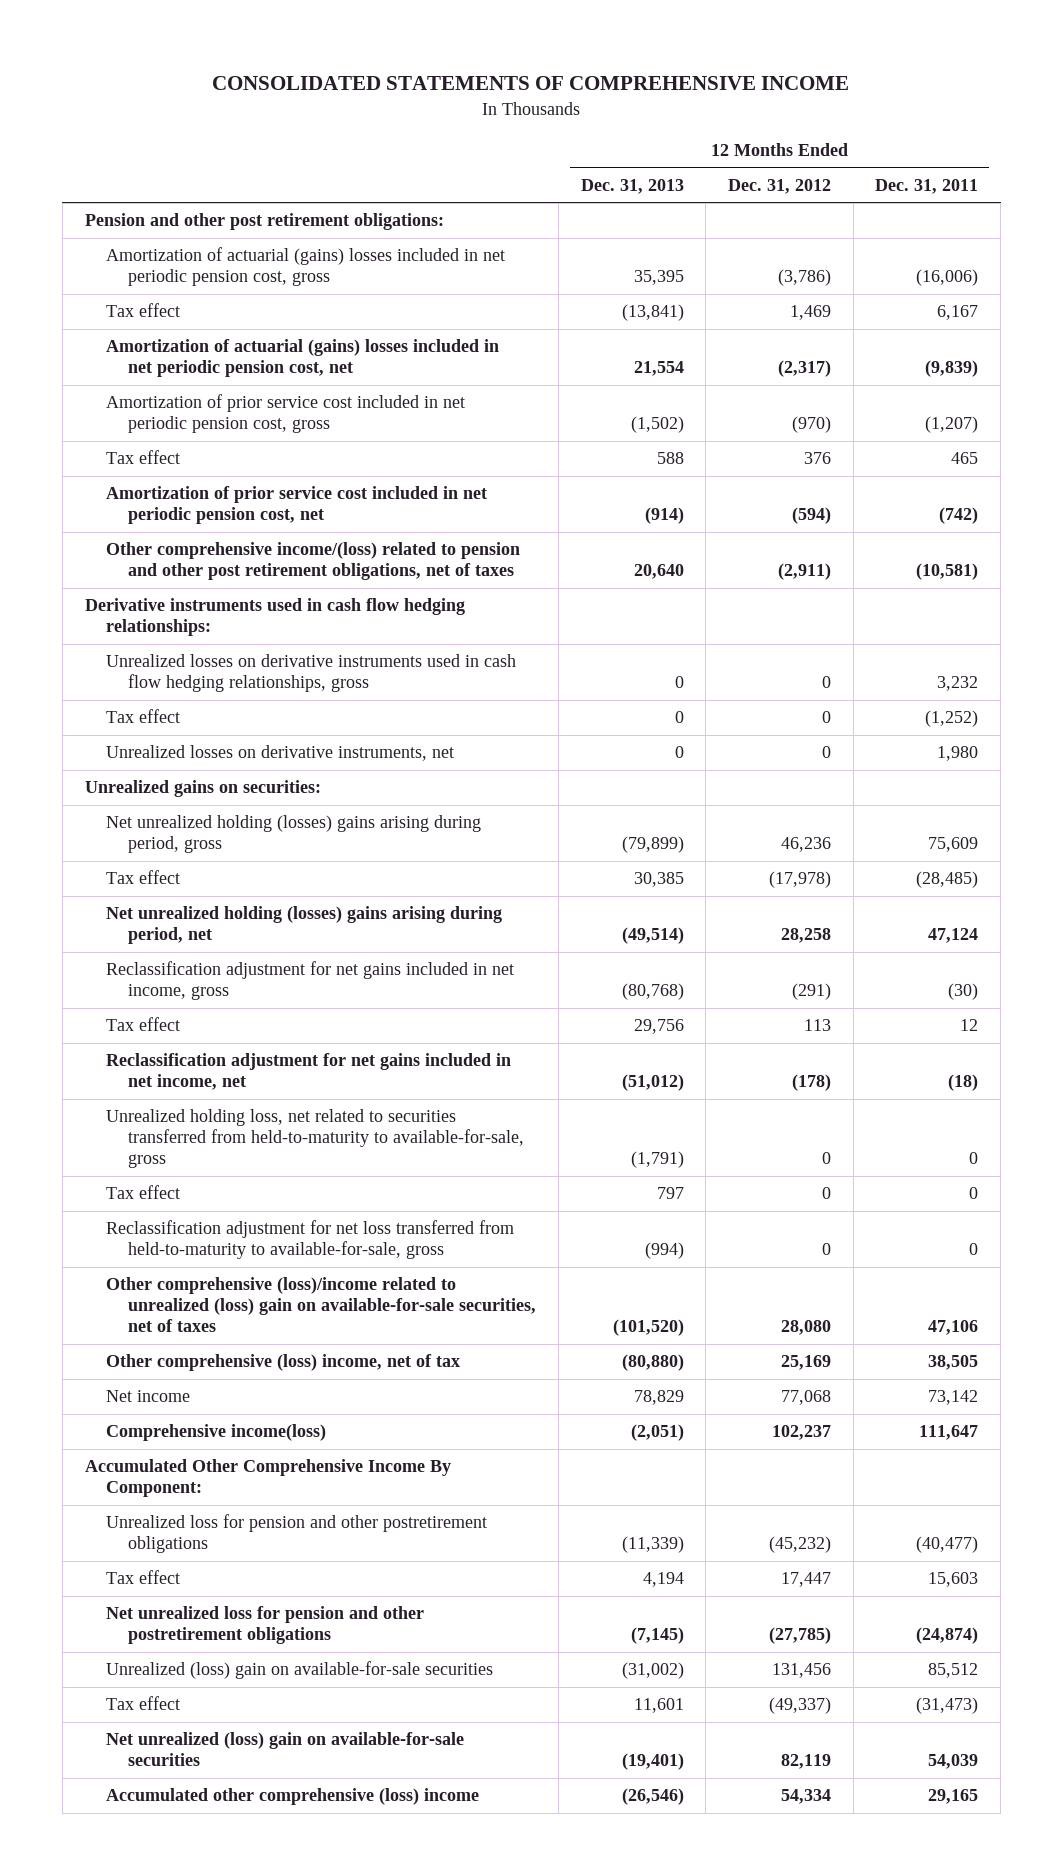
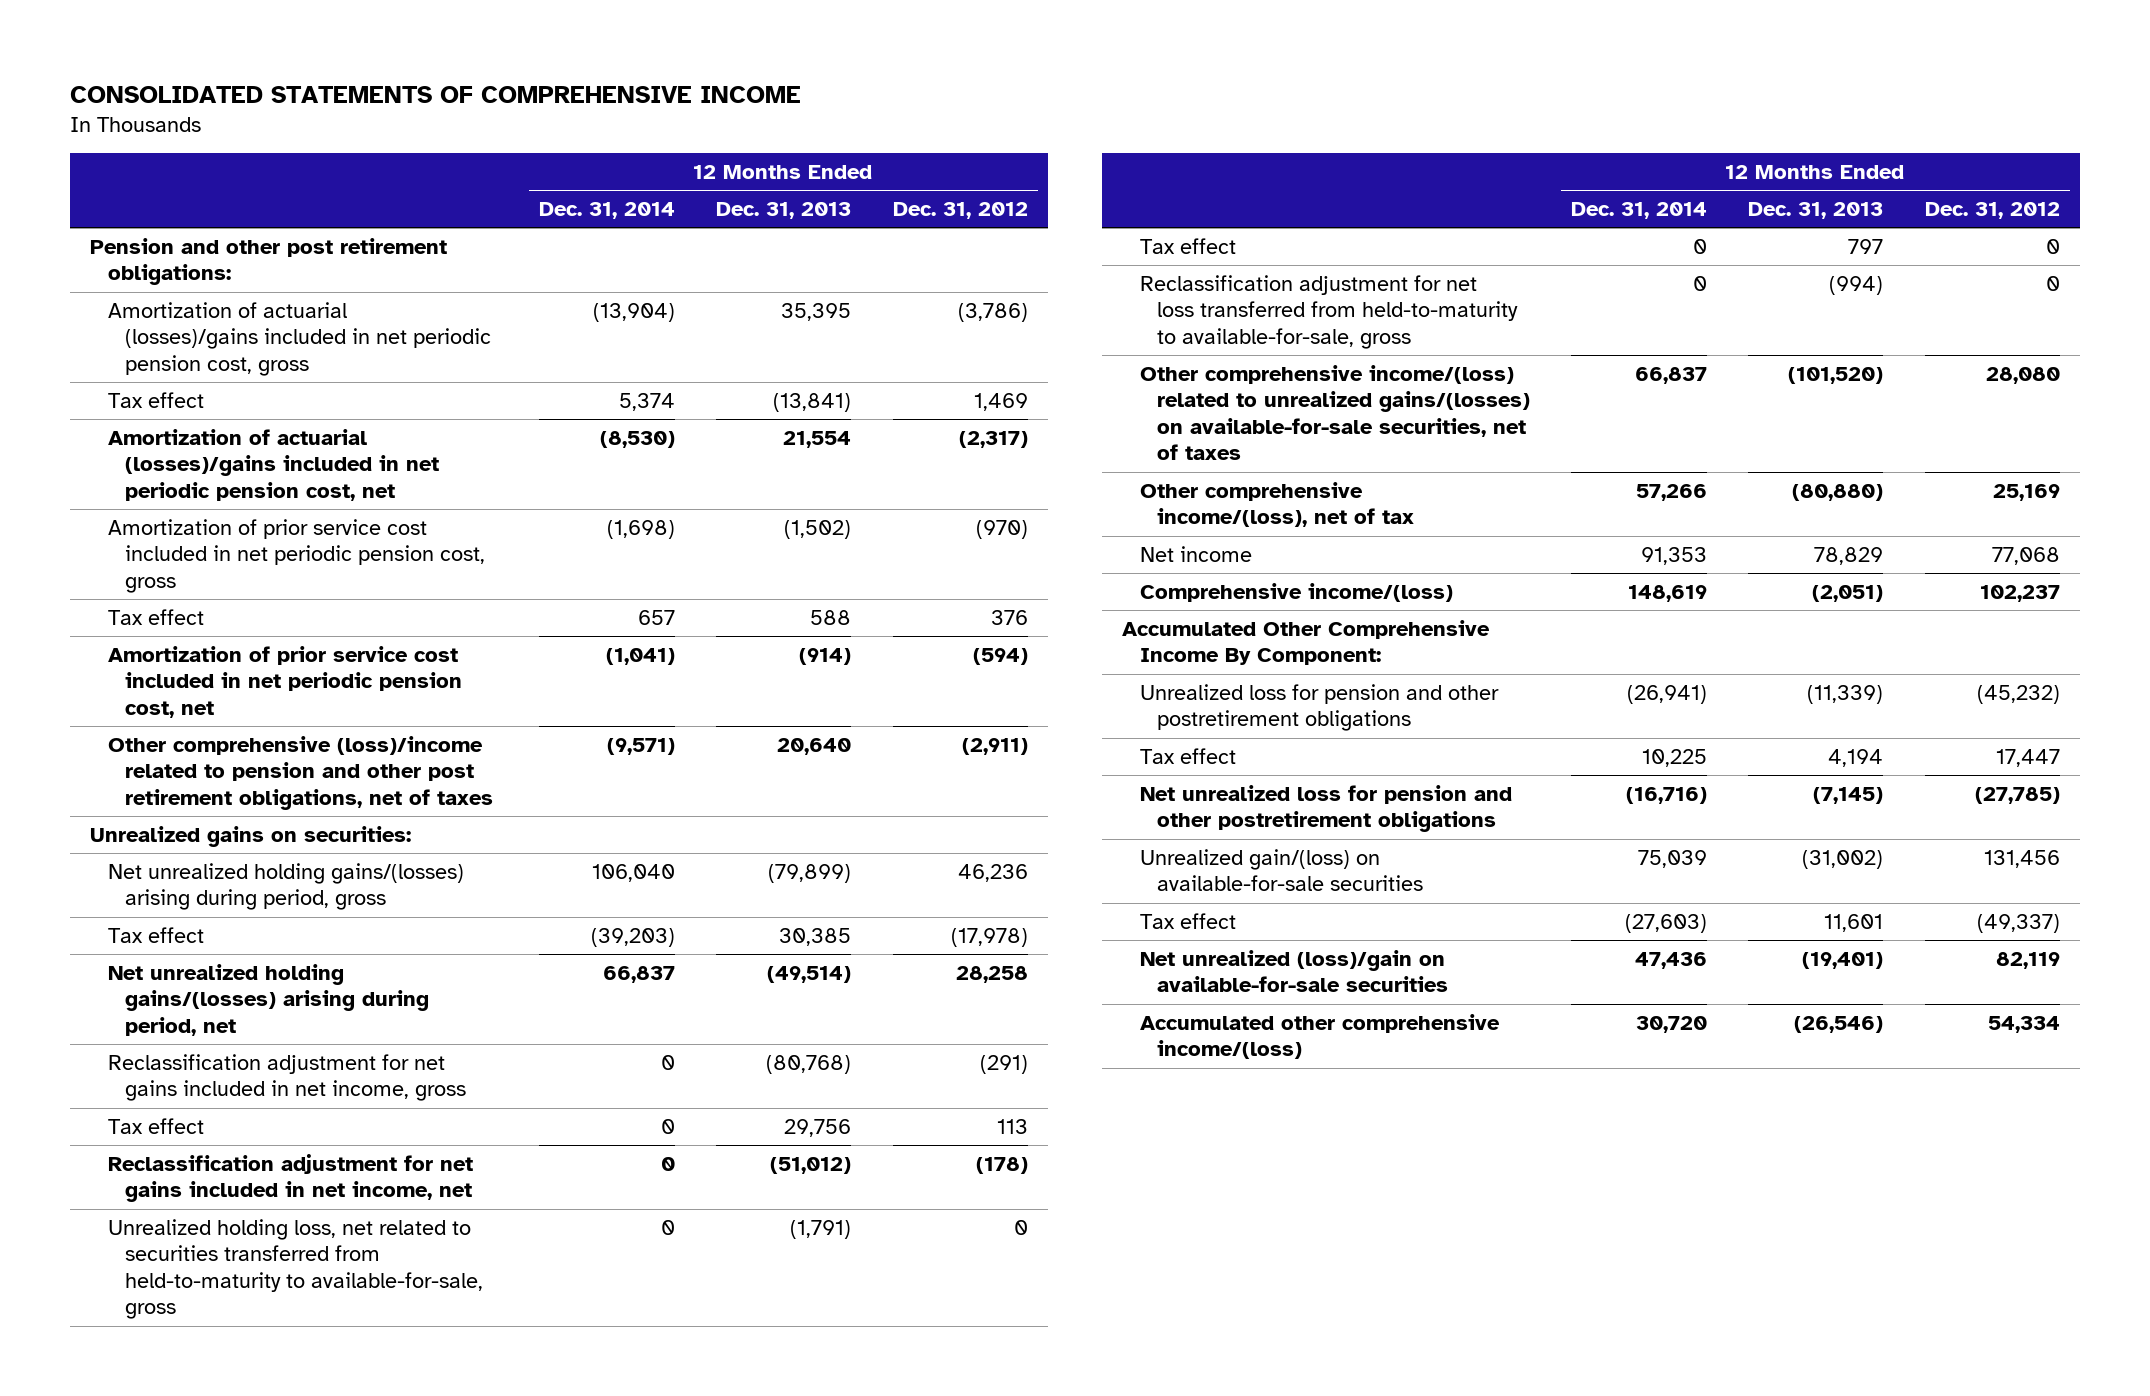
[875,178,979,194] Dec. 31, 2011 -> none
none -> [539,201,676,219] Dec. 31, 2014
[106,247,506,287] Amortization of actuarial (gains) losses included in net periodic pension cost, gross -> [107,301,492,376] Amortization of actuarial (losses)/gains included in net periodic pension cost, gross
[106,339,500,378] Amortization of actuarial (gains) losses included in net periodic pension cost, net -> [107,428,440,501] Amortization of actuarial (losses)/gains included in net periodic pension cost, net
[84,598,465,637] Derivative instruments used in cash flow hedging relationships: -> none
[106,654,517,693] Unrealized losses on derivative instruments used in cash flow hedging relationships, gross -> none
[106,709,181,724] Tax effect -> none
[106,745,455,762] Unrealized losses on derivative instruments, net -> none
[106,542,521,581] Other comprehensive income/(loss) related to pension and other post retirement obligations, net of taxes -> [107,735,494,810] Other comprehensive (loss)/income related to pension and other post retirement obligations, net of taxes
[106,815,482,854] Net unrealized holding (losses) gains arising during period, gross -> [107,862,464,911] Net unrealized holding gains/(losses) arising during period, gross
[106,906,503,945] Net unrealized holding (losses) gains arising during period, net -> [107,963,430,1036] Net unrealized holding gains/(losses) arising during period, net
[106,1277,537,1333] Other comprehensive (loss)/income related to unrealized (loss) gain on available-for-sale securities, net of taxes -> [1139,364,1531,461] Other comprehensive income/(loss) related to unrealized gains/(losses) on available-for-sale securities, net of taxes
[106,1354,461,1372] Other comprehensive (loss) income, net of tax -> [1139,481,1415,528] Other comprehensive income/(loss), net of tax
[106,1424,327,1442] Comprehensive income(loss) -> [1139,582,1453,602] Comprehensive income/(loss)
[106,1661,494,1680] Unrealized (loss) gain on available-for-sale securities -> [1139,848,1424,892] Unrealized gain/(loss) on available-for-sale securities
[106,1732,465,1767] Net unrealized (loss) gain on available-for-sale securities -> [1139,949,1449,993] Net unrealized (loss)/gain on available-for-sale securities
[106,1788,480,1806] Accumulated other comprehensive (loss) income -> [1139,1013,1500,1060] Accumulated other comprehensive income/(loss)

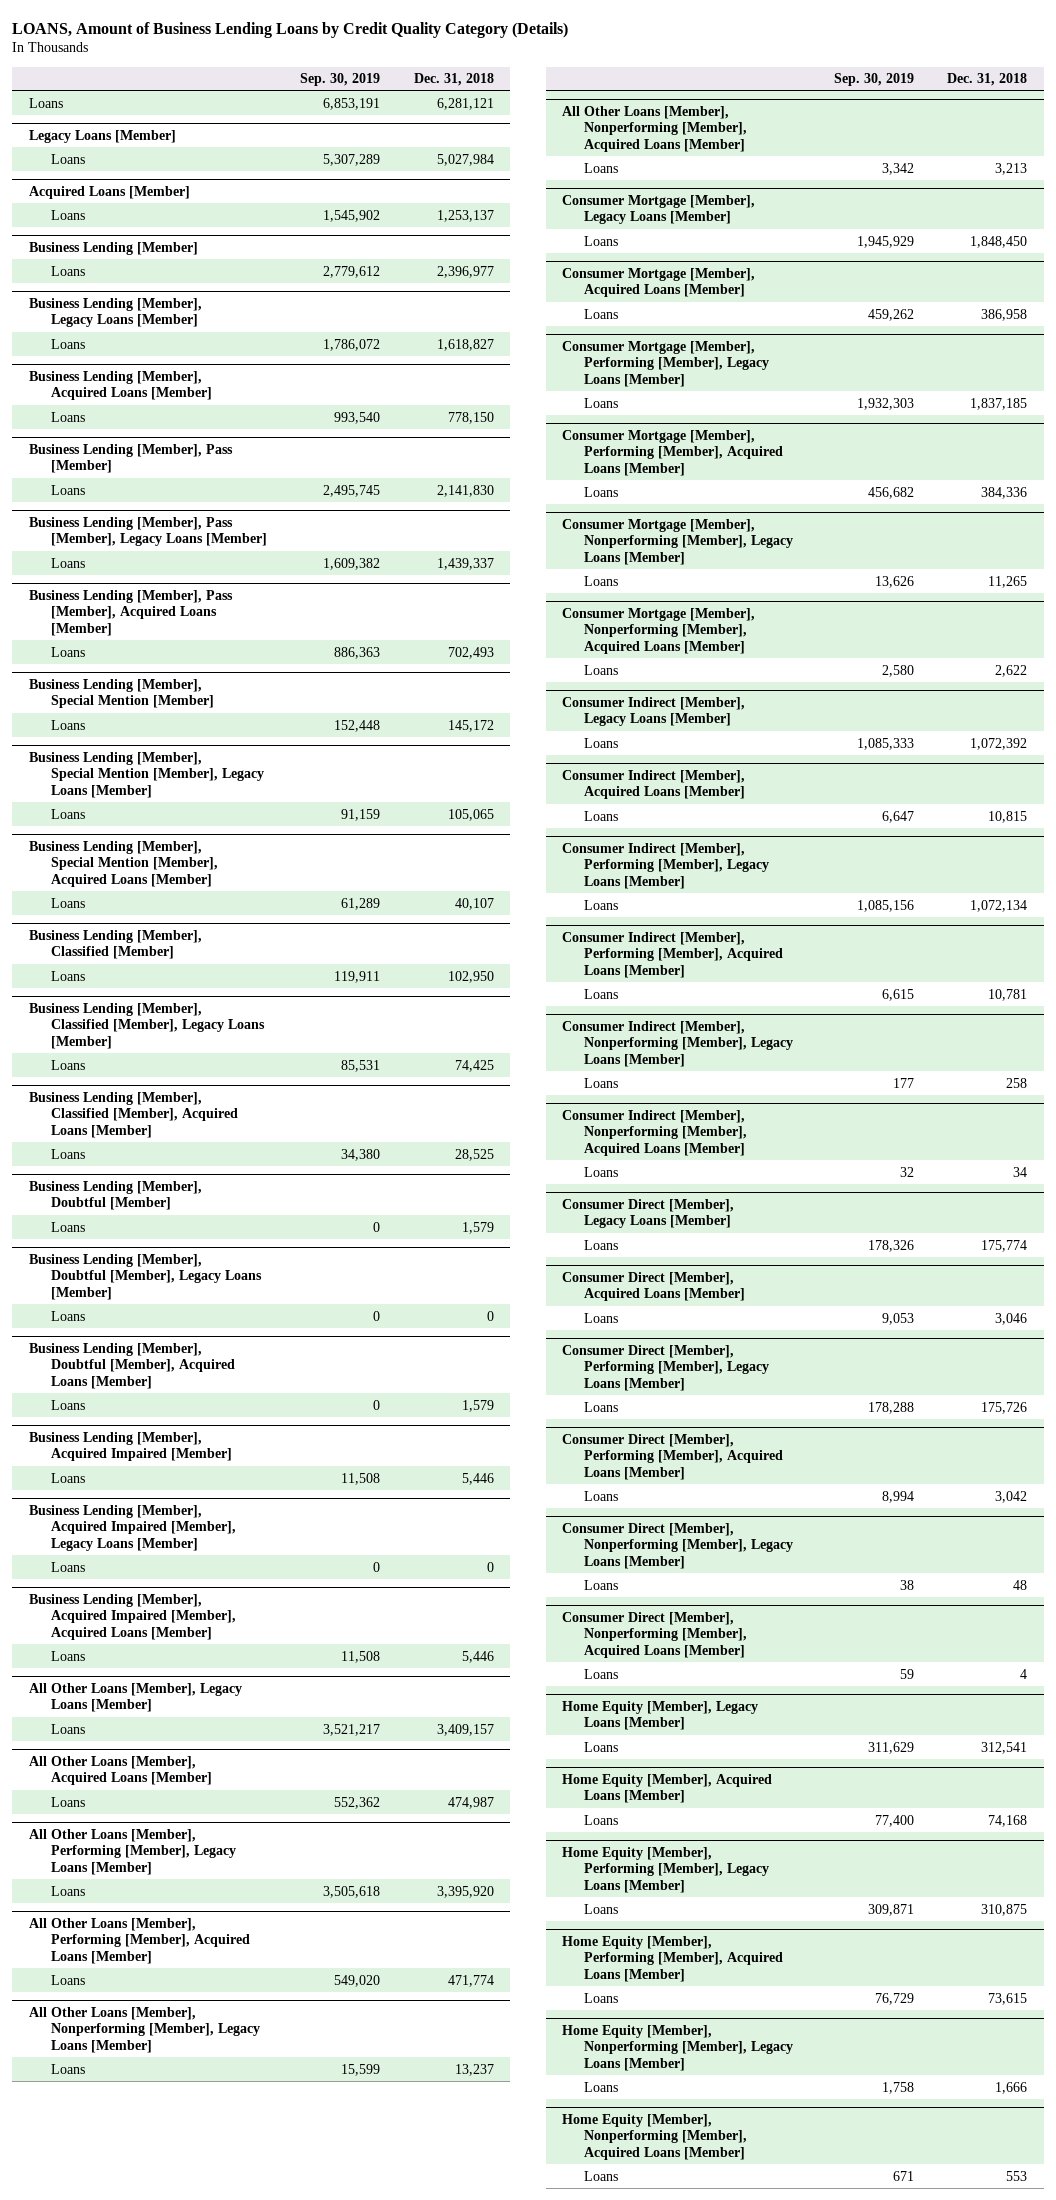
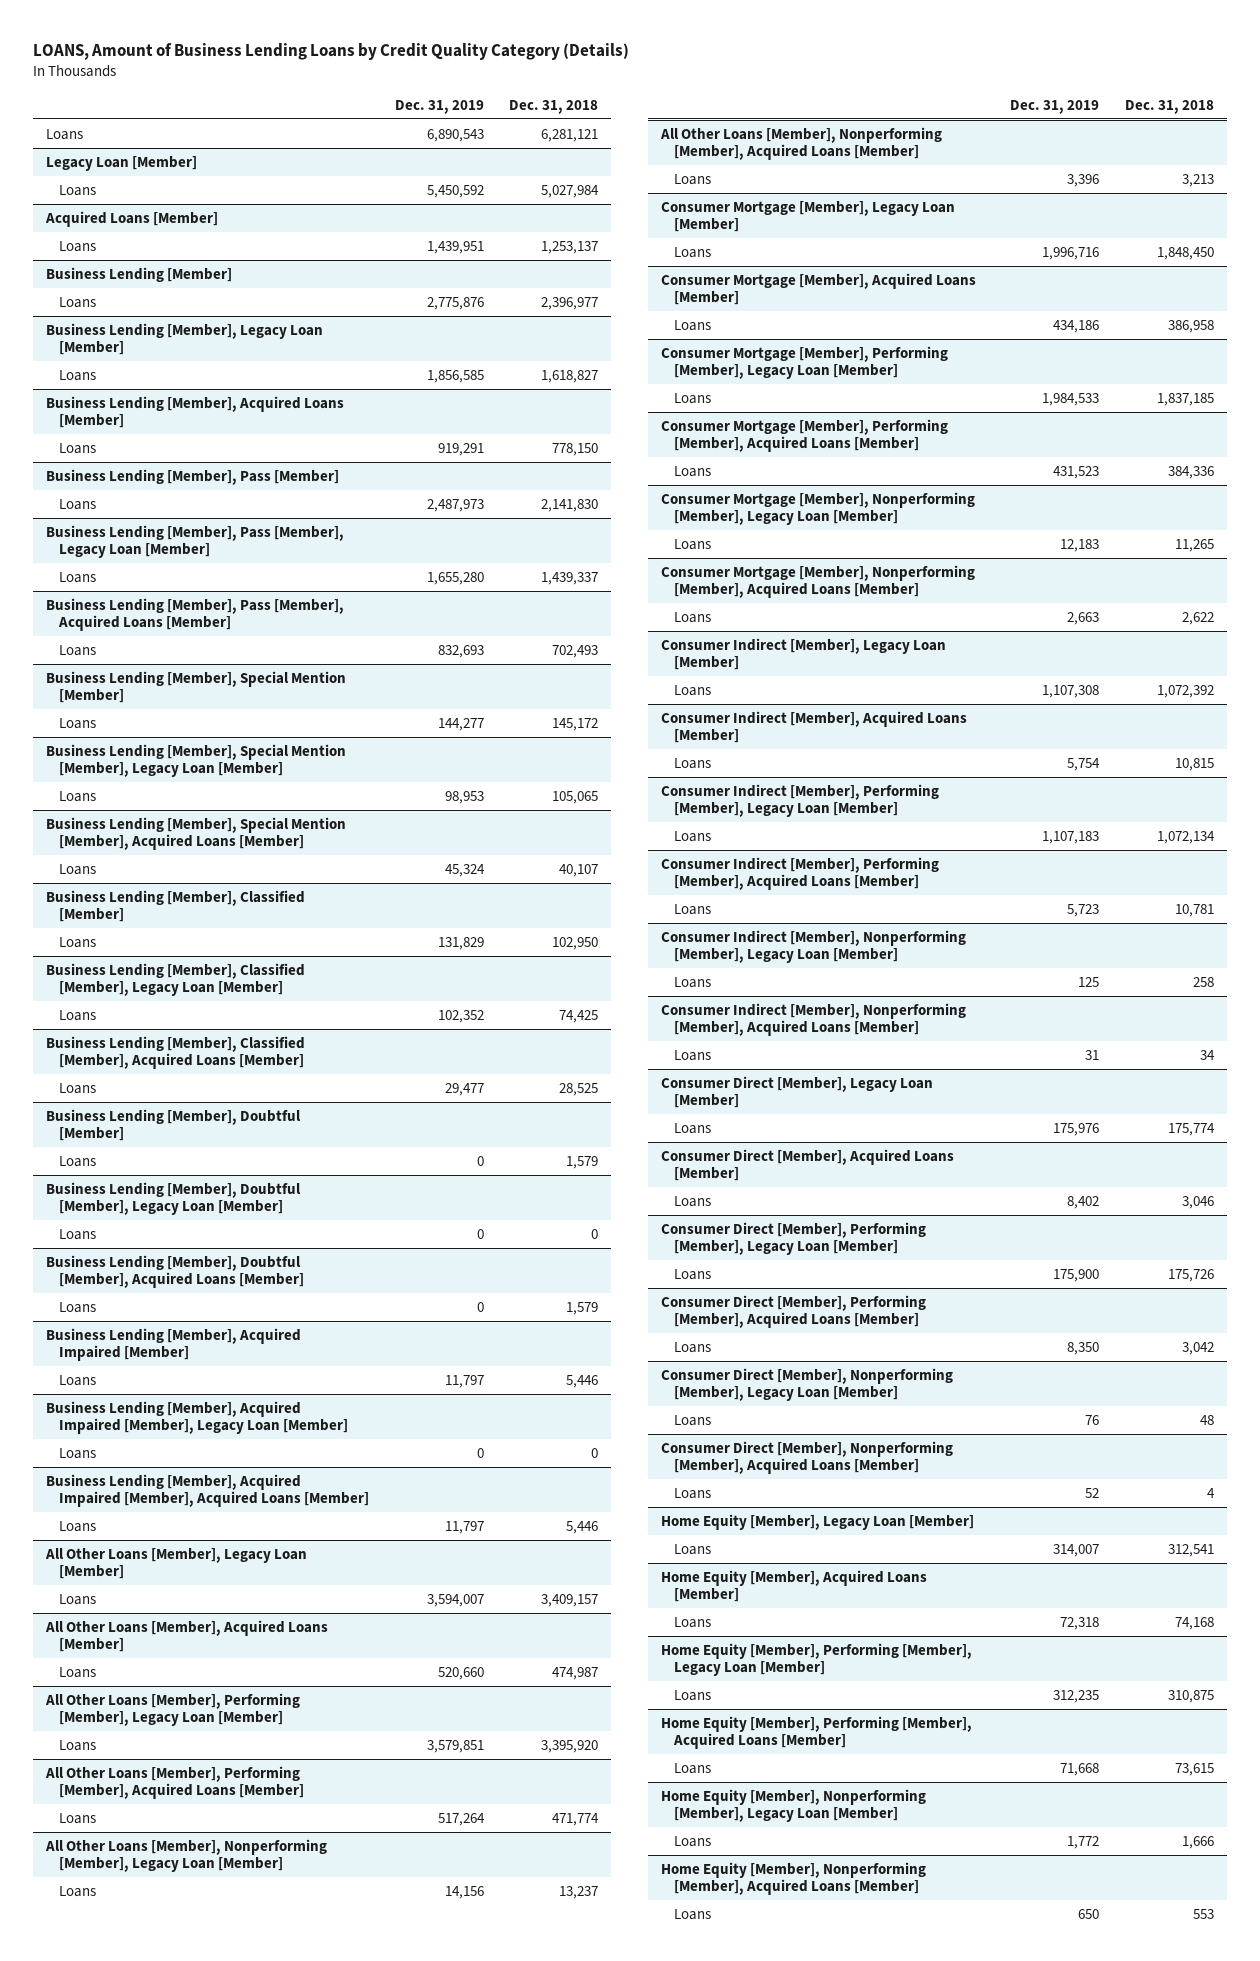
[300,73,381,87] Sep. 30, 2019 -> none
none -> [394,99,484,114] Dec. 31, 2019
[28,129,176,143] Legacy Loans [Member] -> [45,155,197,171] Legacy Loan [Member]
[28,297,202,328] Business Lending [Member], Legacy Loans [Member] -> [45,322,323,356] Business Lending [Member], Legacy Loan [Member]
[28,516,267,547] Business Lending [Member], Pass [Member], Legacy Loans [Member] -> [45,524,344,559] Business Lending [Member], Pass [Member], Legacy Loan [Member]
[28,751,264,798] Business Lending [Member], Special Mention [Member], Legacy Loans [Member] -> [45,743,346,778] Business Lending [Member], Special Mention [Member], Legacy Loan [Member]
[28,1002,265,1049] Business Lending [Member], Classified [Member], Legacy Loans [Member] -> [45,962,305,997] Business Lending [Member], Classified [Member], Legacy Loan [Member]
[28,1253,262,1300] Business Lending [Member], Doubtful [Member], Legacy Loans [Member] -> [45,1181,301,1216] Business Lending [Member], Doubtful [Member], Legacy Loan [Member]
[28,1504,236,1551] Business Lending [Member], Acquired Impaired [Member], Legacy Loans [Member] -> [45,1400,348,1435] Business Lending [Member], Acquired Impaired [Member], Legacy Loan [Member]
[28,1682,242,1713] All Other Loans [Member], Legacy Loans [Member] -> [44,1547,307,1580] All Other Loans [Member], Legacy Loan [Member]
[28,1828,236,1875] All Other Loans [Member], Performing [Member], Legacy Loans [Member] -> [44,1692,300,1727] All Other Loans [Member], Performing [Member], Legacy Loan [Member]
[28,2006,260,2053] All Other Loans [Member], Nonperforming [Member], Legacy Loans [Member] -> [44,1838,327,1873] All Other Loans [Member], Nonperforming [Member], Legacy Loan [Member]
[562,194,756,225] Consumer Mortgage [Member], Legacy Loans [Member] -> [661,200,956,233] Consumer Mortgage [Member], Legacy Loan [Member]
[562,340,770,387] Consumer Mortgage [Member], Performing [Member], Legacy Loans [Member] -> [661,345,949,380] Consumer Mortgage [Member], Performing [Member], Legacy Loan [Member]
[562,518,794,565] Consumer Mortgage [Member], Nonperforming [Member], Legacy Loans [Member] -> [661,491,976,526] Consumer Mortgage [Member], Nonperforming [Member], Legacy Loan [Member]
[562,696,746,727] Consumer Indirect [Member], Legacy Loans [Member] -> [661,637,947,671] Consumer Indirect [Member], Legacy Loan [Member]
[562,842,770,889] Consumer Indirect [Member], Performing [Member], Legacy Loans [Member] -> [661,783,940,818] Consumer Indirect [Member], Performing [Member], Legacy Loan [Member]
[562,1020,794,1067] Consumer Indirect [Member], Nonperforming [Member], Legacy Loans [Member] -> [661,929,967,964] Consumer Indirect [Member], Nonperforming [Member], Legacy Loan [Member]
[562,1198,735,1229] Consumer Direct [Member], Legacy Loans [Member] -> [661,1075,934,1109] Consumer Direct [Member], Legacy Loan [Member]
[562,1344,770,1391] Consumer Direct [Member], Performing [Member], Legacy Loans [Member] -> [661,1221,927,1256] Consumer Direct [Member], Performing [Member], Legacy Loan [Member]
[562,1522,794,1569] Consumer Direct [Member], Nonperforming [Member], Legacy Loans [Member] -> [661,1367,954,1402] Consumer Direct [Member], Nonperforming [Member], Legacy Loan [Member]
[562,1700,759,1731] Home Equity [Member], Legacy Loans [Member] -> [661,1513,975,1530] Home Equity [Member], Legacy Loan [Member]
[562,1846,770,1893] Home Equity [Member], Performing [Member], Legacy Loans [Member] -> [661,1642,973,1677] Home Equity [Member], Performing [Member], Legacy Loan [Member]
[562,2024,794,2071] Home Equity [Member], Nonperforming [Member], Legacy Loans [Member] -> [661,1788,927,1823] Home Equity [Member], Nonperforming [Member], Legacy Loan [Member]

